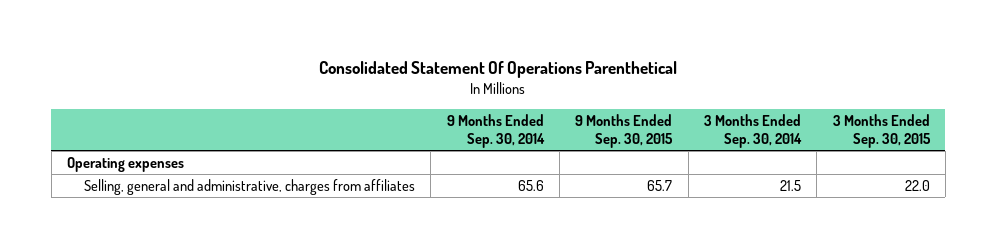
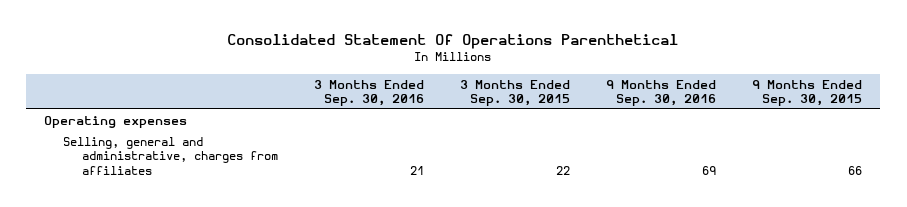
[446,113,545,149] 9 Months Ended Sep. 30, 2014 -> none
[703,113,802,149] 3 Months Ended Sep. 30, 2014 -> none
none -> [313,79,424,107] 3 Months Ended Sep. 30, 2016
none -> [606,79,717,107] 9 Months Ended Sep. 30, 2016
[647,179,673,191] 65.7 -> [848,165,863,175] 66
[904,179,930,191] 22.0 -> [555,165,570,175] 22

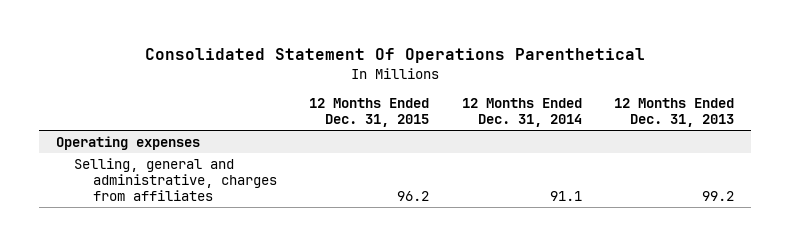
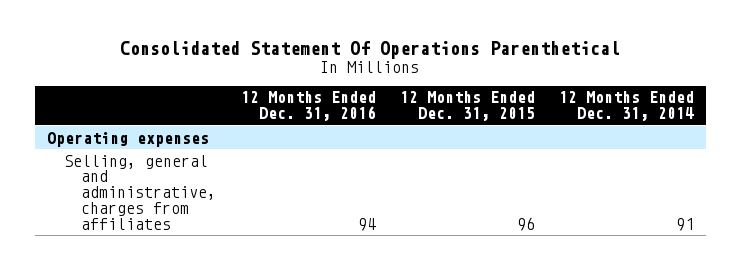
[614,98,735,128] 12 Months Ended Dec. 31, 2013 -> none
none -> [240,91,376,122] 12 Months Ended Dec. 31, 2016
[397,191,430,202] 96.2 -> [516,216,535,231] 96
[549,191,582,202] 91.1 -> [676,217,695,231] 91

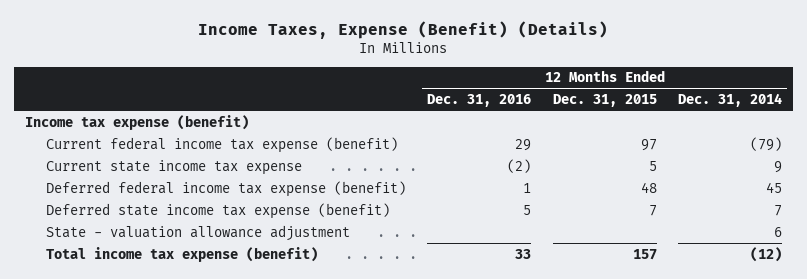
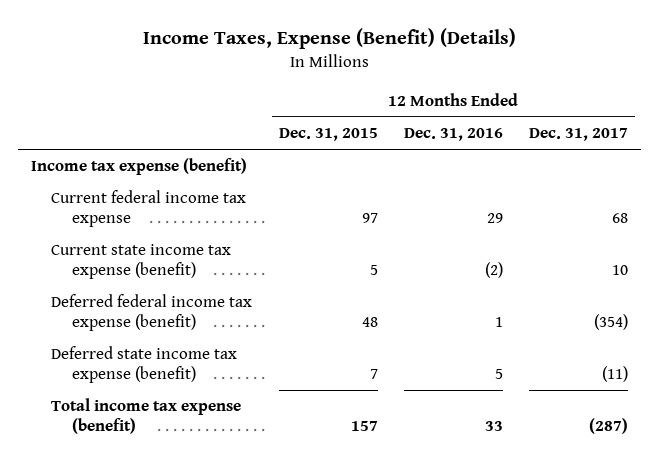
[677,92,782,107] Dec. 31, 2014 -> none
none -> [528,128,628,142] Dec. 31, 2017
[45,136,398,153] Current federal income tax expense (benefit) -> [51,190,247,228] Current federal income tax expense
[45,159,302,175] Current state income tax expense -> [51,244,232,280] Current state income tax expense (benefit)
[45,224,350,241] State - valuation allowance adjustment -> none

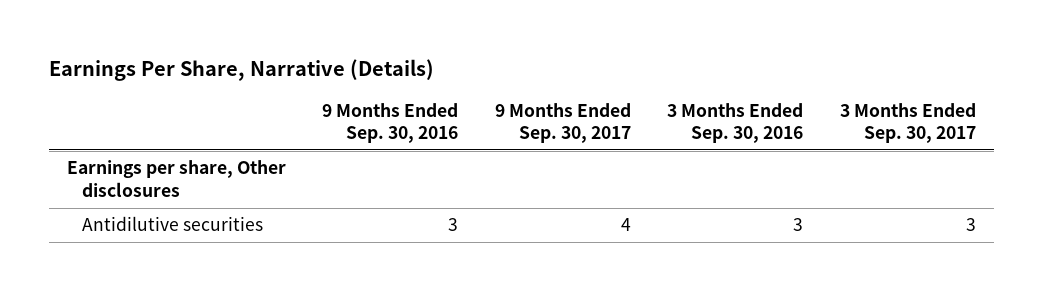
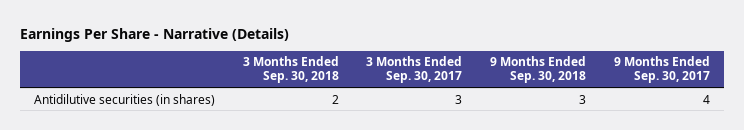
[48,58,434,81] Earnings Per Share, Narrative (Details) -> [20,27,290,42] Earnings Per Share - Narrative (Details)
[322,102,459,144] 9 Months Ended Sep. 30, 2016 -> none
[667,102,804,144] 3 Months Ended Sep. 30, 2016 -> none
none -> [242,56,339,84] 3 Months Ended Sep. 30, 2018
none -> [490,56,587,84] 9 Months Ended Sep. 30, 2018
[67,160,287,197] Earnings per share, Other disclosures -> none
[82,216,264,232] Antidilutive securities -> [34,93,216,106] Antidilutive securities (in shares)

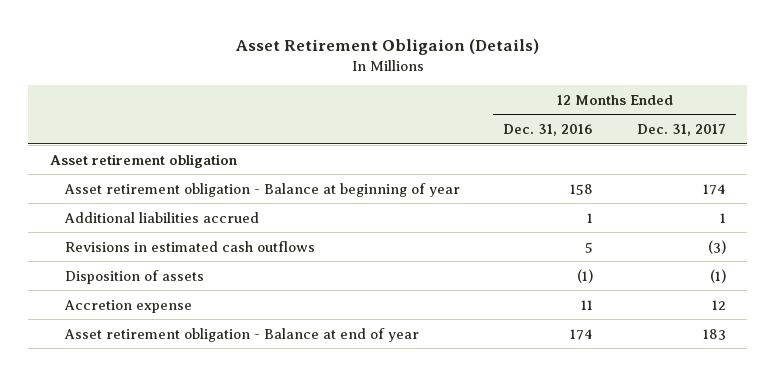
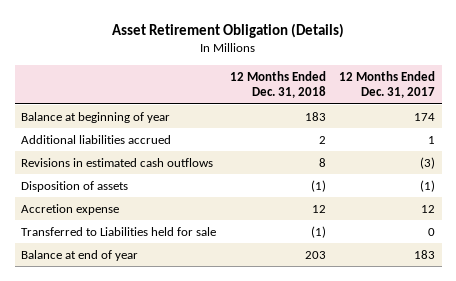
[234,38,539,55] Asset Retirement Obligaion (Details) -> [112,22,345,38] Asset Retirement Obligation (Details)
[503,124,594,137] Dec. 31, 2016 -> none
none -> [229,70,326,99] 12 Months Ended Dec. 31, 2018
[49,153,237,168] Asset retirement obligation -> none
[64,182,461,197] Asset retirement obligation - Balance at beginning of year -> [21,111,171,123] Balance at beginning of year
none -> [21,226,217,236] Transferred to Liabilities held for sale
[64,327,420,342] Asset retirement obligation - Balance at end of year -> [21,249,139,261] Balance at end of year

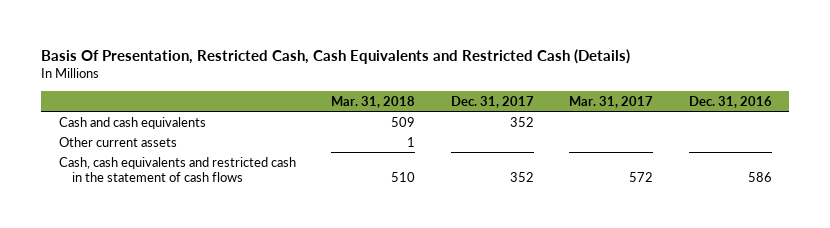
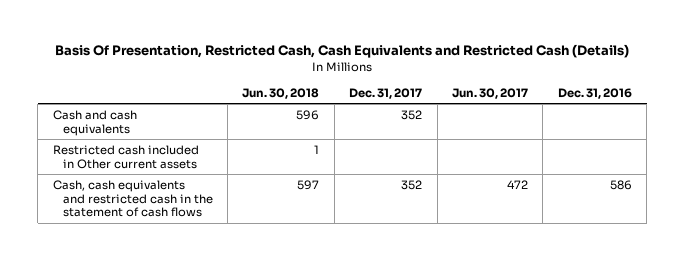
[331,96,416,109] Mar. 31, 2018 -> none
[569,96,654,109] Mar. 31, 2017 -> none
none -> [242,87,320,99] Jun. 30, 2018
none -> [452,87,529,99] Jun. 30, 2017
[58,136,177,147] Other current assets -> [52,144,199,169] Restricted cash included in Other current assets

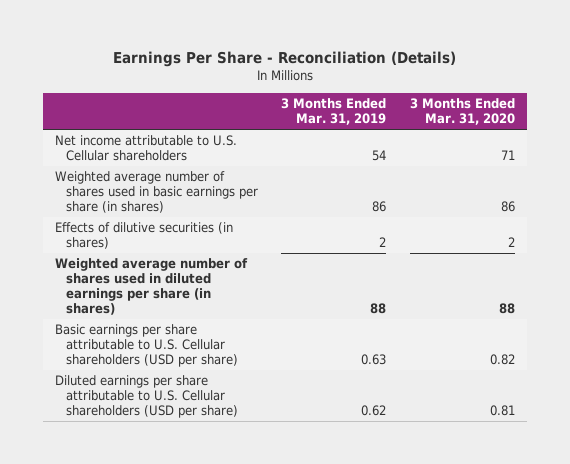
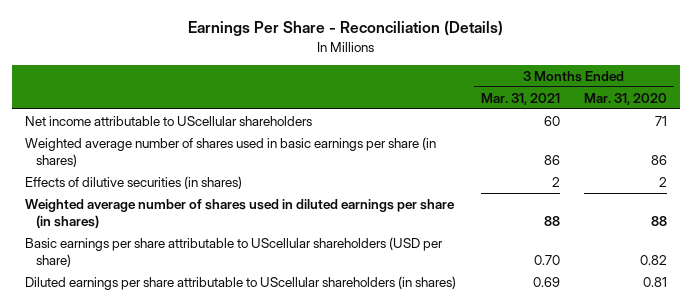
[281,98,387,126] 3 Months Ended Mar. 31, 2019 -> none
none -> [480,92,560,105] Mar. 31, 2021
[54,135,237,162] Net income attributable to U.S. Cellular shareholders -> [24,115,312,126] Net income attributable to UScellular shareholders
[54,324,238,368] Basic earnings per share attributable to U.S. Cellular shareholders (USD per share) -> [24,236,443,267] Basic earnings per share attributable to UScellular shareholders (USD per share)
[54,375,238,419] Diluted earnings per share attributable to U.S. Cellular shareholders (USD per share) -> [24,275,456,290] Diluted earnings per share attributable to UScellular shareholders (in shares)

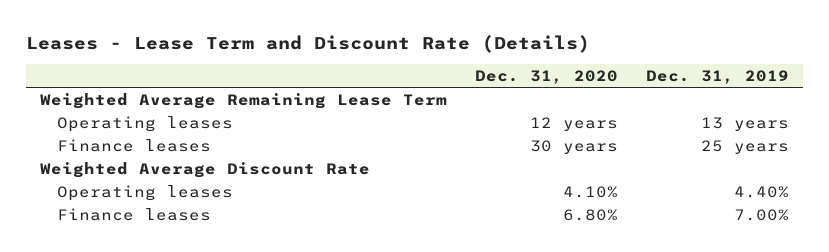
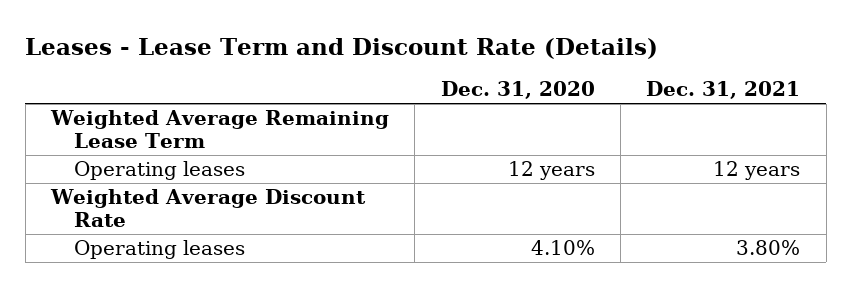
[646,69,790,84] Dec. 31, 2019 -> none
none -> [646,81,801,100] Dec. 31, 2021
[56,138,211,152] Finance leases -> none
[56,207,211,221] Finance leases -> none

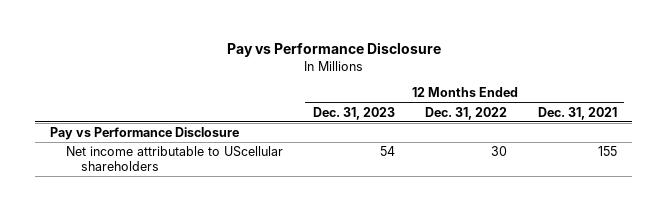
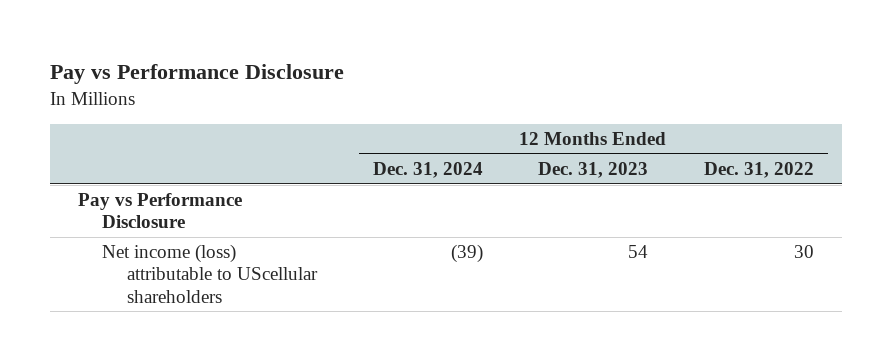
[537,106,617,120] Dec. 31, 2021 -> none
none -> [372,161,483,178] Dec. 31, 2024
[65,146,283,172] Net income attributable to UScellular shareholders -> [102,244,318,303] Net income (loss) attributable to UScellular shareholders

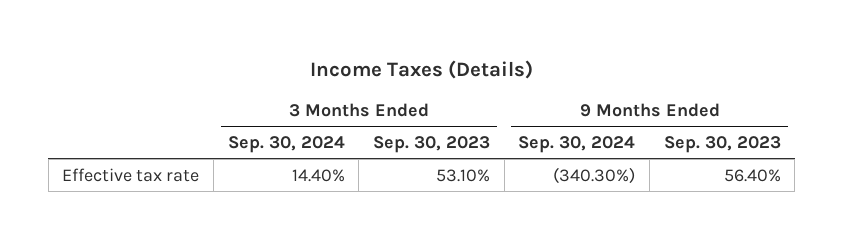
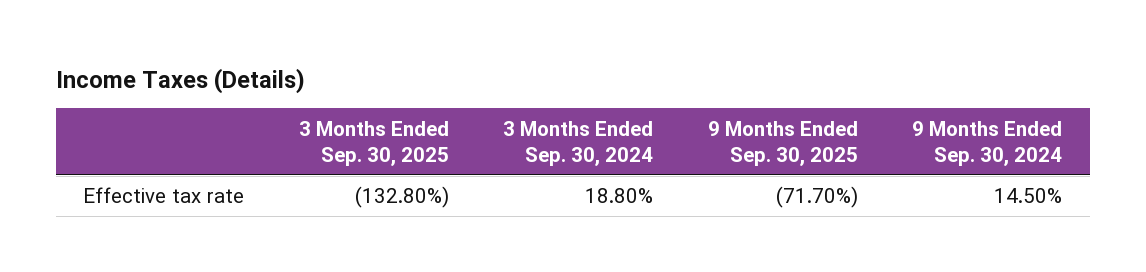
[373,135,491,153] Sep. 30, 2023 -> none
[663,135,781,153] Sep. 30, 2023 -> none
none -> [298,120,449,167] 3 Months Ended Sep. 30, 2025
none -> [707,120,858,167] 9 Months Ended Sep. 30, 2025
[291,168,345,182] 14.40% -> [585,188,654,204] 18.80%
[553,166,636,184] (340.30%) -> [994,188,1063,204] 14.50%

